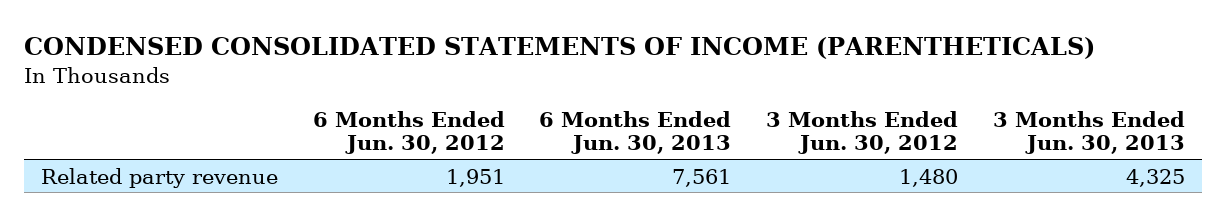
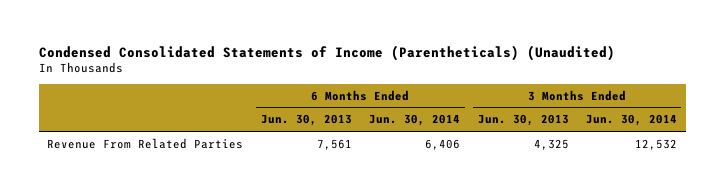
[23,37,1095,60] CONDENSED CONSOLIDATED STATEMENTS OF INCOME (PARENTHETICALS) -> [38,44,615,61] Condensed Consolidated Statements of Income (Parentheticals) (Unaudited)
[312,110,505,155] 6 Months Ended Jun. 30, 2012 -> none
[766,110,959,155] 3 Months Ended Jun. 30, 2012 -> none
none -> [369,114,461,127] Jun. 30, 2014
none -> [586,114,678,127] Jun. 30, 2014
[41,167,279,188] Related party revenue -> [47,137,244,149] Revenue From Related Parties

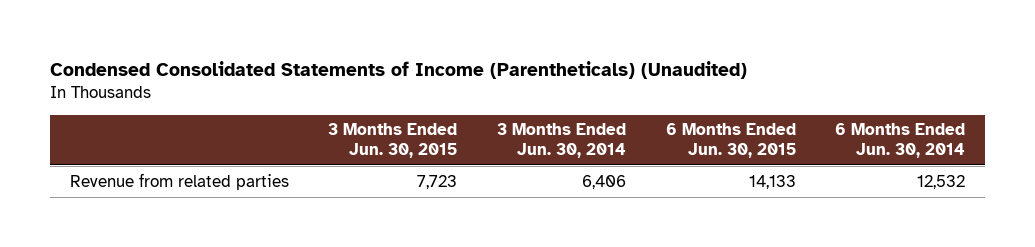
[260,114,352,127] Jun. 30, 2013 -> none
[477,114,569,127] Jun. 30, 2013 -> none
none -> [328,123,458,158] 3 Months Ended Jun. 30, 2015
none -> [665,123,796,158] 6 Months Ended Jun. 30, 2015
[47,137,244,149] Revenue From Related Parties -> [69,172,289,190] Revenue from related parties
[425,138,461,150] 6,406 -> [917,174,966,189] 12,532
[635,138,678,150] 12,532 -> [581,174,626,189] 6,406

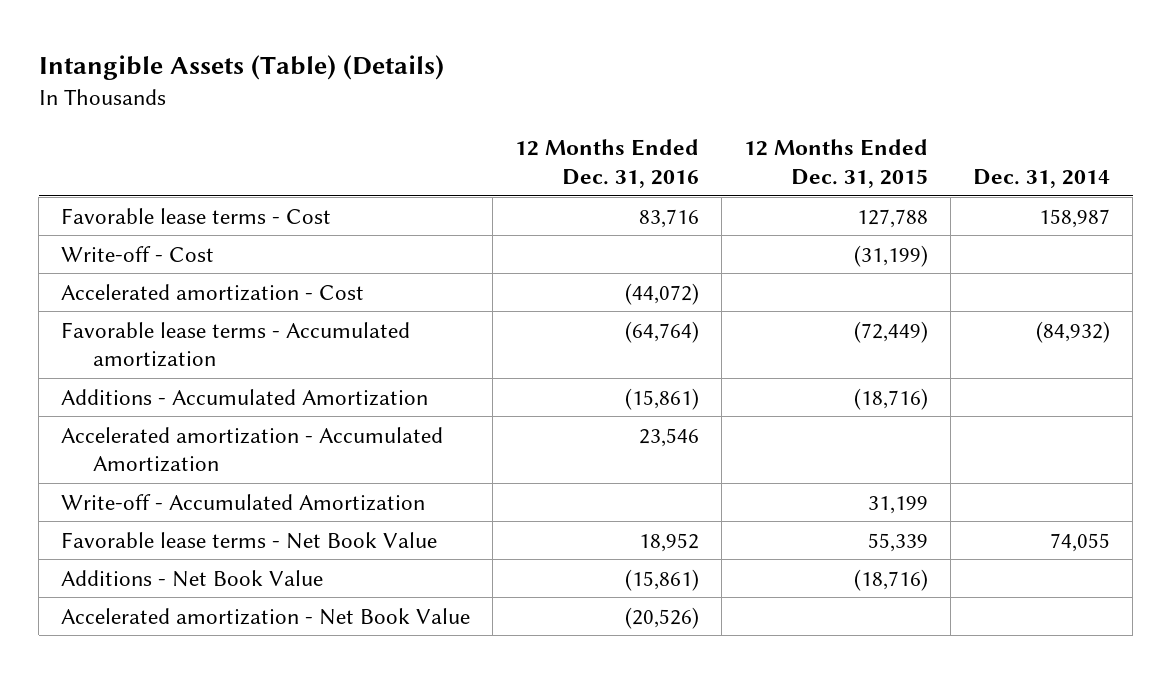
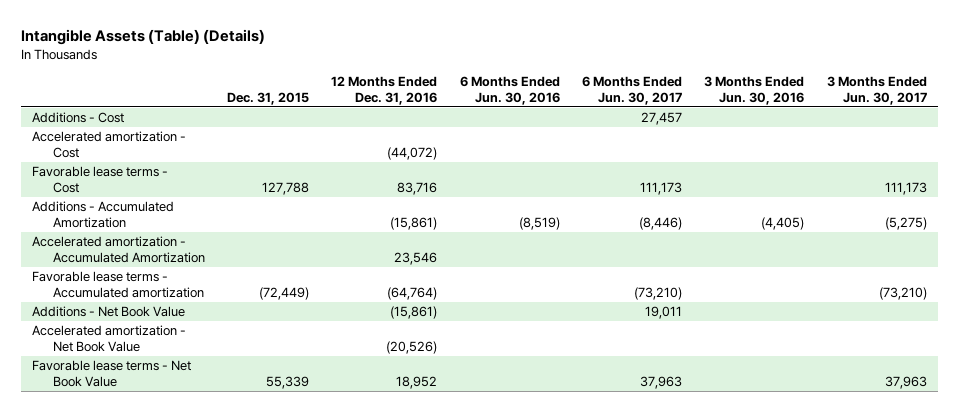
[744,139,929,188] 12 Months Ended Dec. 31, 2015 -> none
[973,168,1111,188] Dec. 31, 2014 -> none
none -> [226,91,309,105] Dec. 31, 2015
none -> [459,75,560,105] 6 Months Ended Jun. 30, 2016
none -> [582,75,683,105] 6 Months Ended Jun. 30, 2017
none -> [704,75,805,105] 3 Months Ended Jun. 30, 2016
none -> [826,75,927,105] 3 Months Ended Jun. 30, 2017
[61,245,215,262] Write-off - Cost -> none
none -> [32,112,125,124] Additions - Cost
[61,207,332,224] Favorable lease terms - Cost -> [32,166,169,194] Favorable lease terms - Cost
[61,493,426,511] Write-off - Accumulated Amortization -> none
[61,321,411,368] Favorable lease terms - Accumulated amortization -> [32,271,204,299] Favorable lease terms - Accumulated amortization
[61,531,438,549] Favorable lease terms - Net Book Value -> [32,360,192,388] Favorable lease terms - Net Book Value

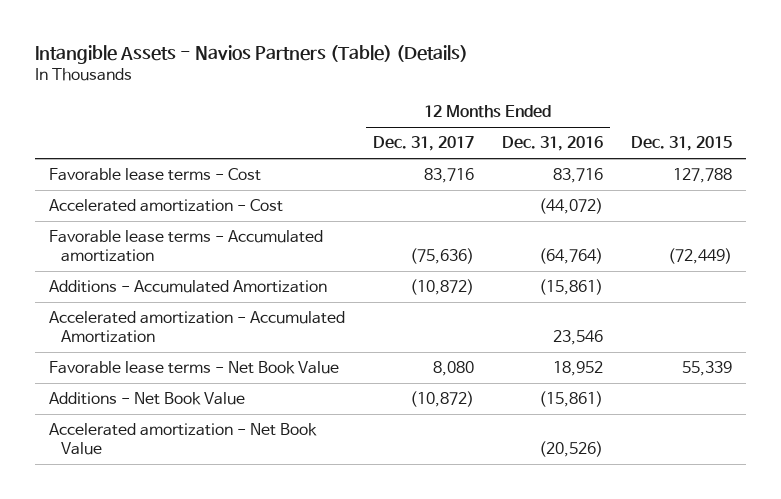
[20,29,265,46] Intangible Assets (Table) (Details) -> [34,45,468,65] Intangible Assets - Navios Partners (Table) (Details)
[459,75,560,105] 6 Months Ended Jun. 30, 2016 -> none
[582,75,683,105] 6 Months Ended Jun. 30, 2017 -> none
[704,75,805,105] 3 Months Ended Jun. 30, 2016 -> none
[826,75,927,105] 3 Months Ended Jun. 30, 2017 -> none
none -> [372,136,474,152] Dec. 31, 2017
[32,112,125,124] Additions - Cost -> none
[32,131,187,159] Accelerated amortization - Cost -> [48,199,283,213] Accelerated amortization - Cost
[32,271,204,299] Favorable lease terms - Accumulated amortization -> [48,230,323,263] Favorable lease terms - Accumulated amortization
[32,360,192,388] Favorable lease terms - Net Book Value -> [48,361,339,375] Favorable lease terms - Net Book Value

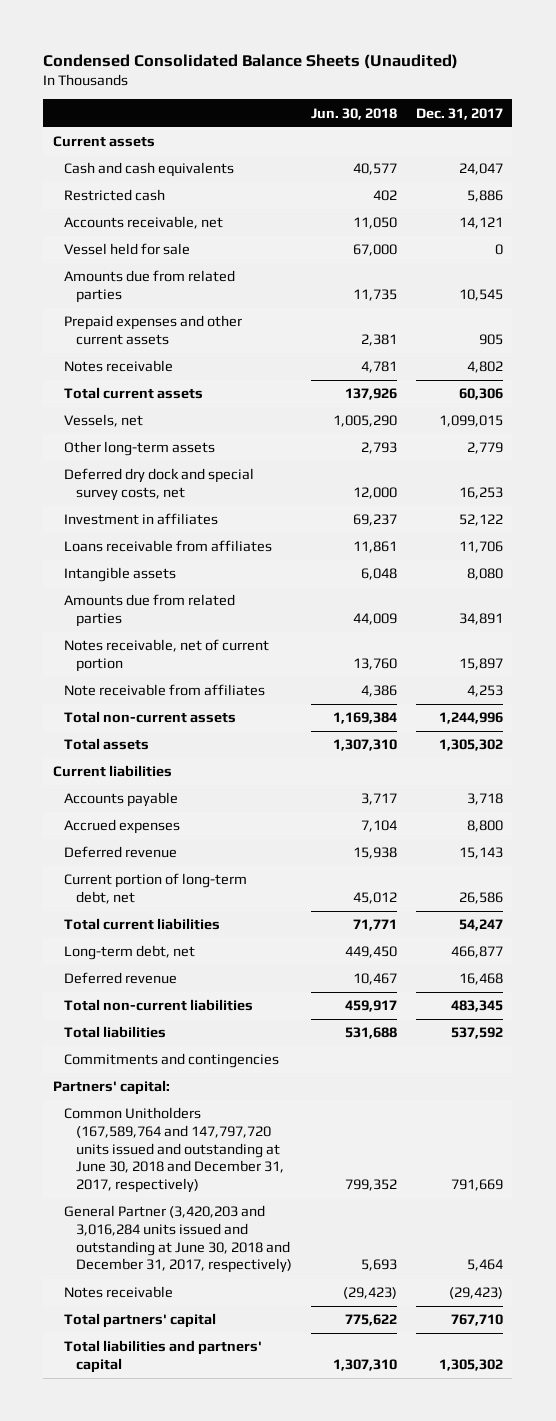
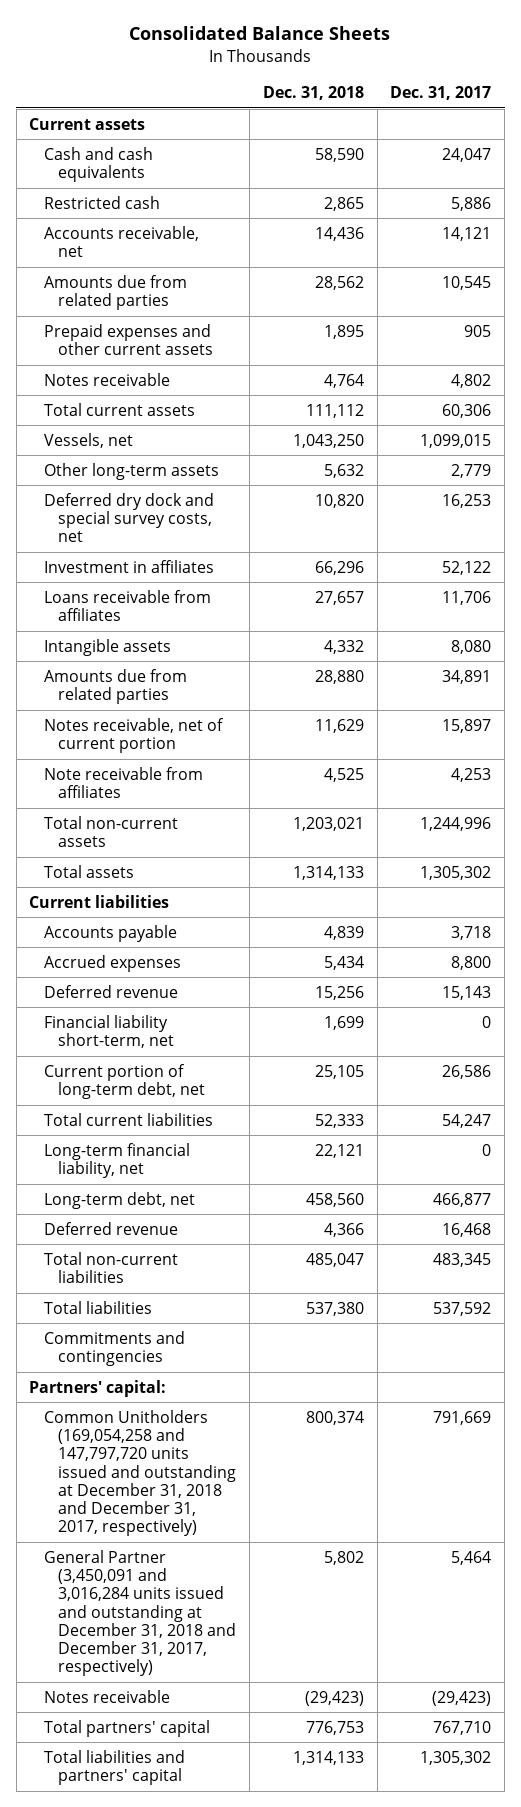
[43,53,459,69] Condensed Consolidated Balance Sheets (Unaudited) -> [129,26,391,41] Consolidated Balance Sheets
[310,107,397,120] Jun. 30, 2018 -> none
none -> [262,86,364,101] Dec. 31, 2018
[64,243,191,256] Vessel held for sale -> none
none -> [43,1014,175,1049] Financial liability short-term, net
none -> [43,1142,190,1179] Long-term financial liability, net
[64,1107,285,1194] Common Unitholders (167,589,764 and 147,797,720 units issued and outstanding at June 30, 2018 and December 31, 2017, respectively) -> [43,1409,237,1537] Common Unitholders (169,054,258 and 147,797,720 units issued and outstanding at December 31, 2018 and December 31, 2017, respectively)
[64,1205,293,1274] General Partner (3,420,203 and 3,016,284 units issued and outstanding at June 30, 2018 and December 31, 2017, respectively) -> [43,1549,237,1677] General Partner (3,450,091 and 3,016,284 units issued and outstanding at December 31, 2018 and December 31, 2017, respectively)

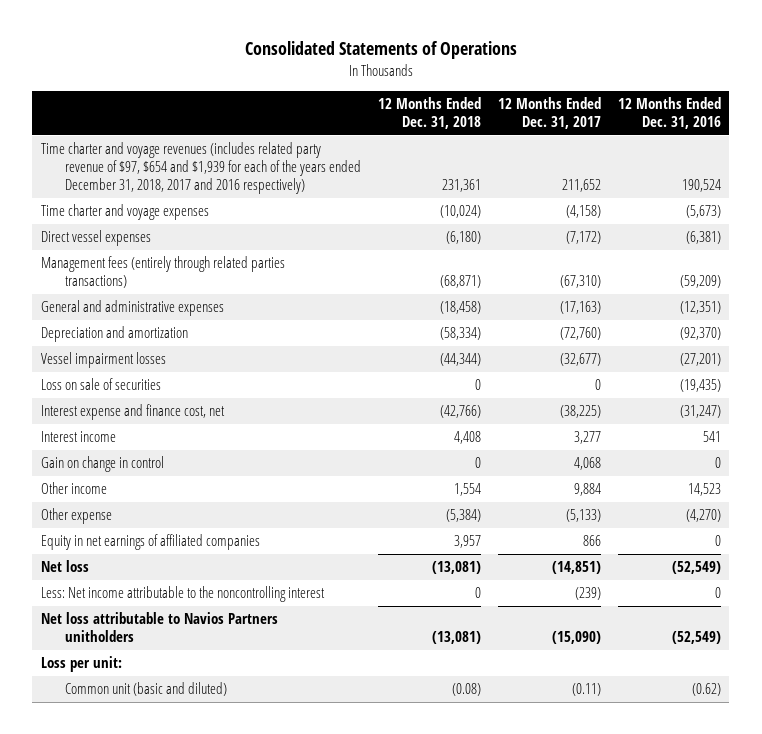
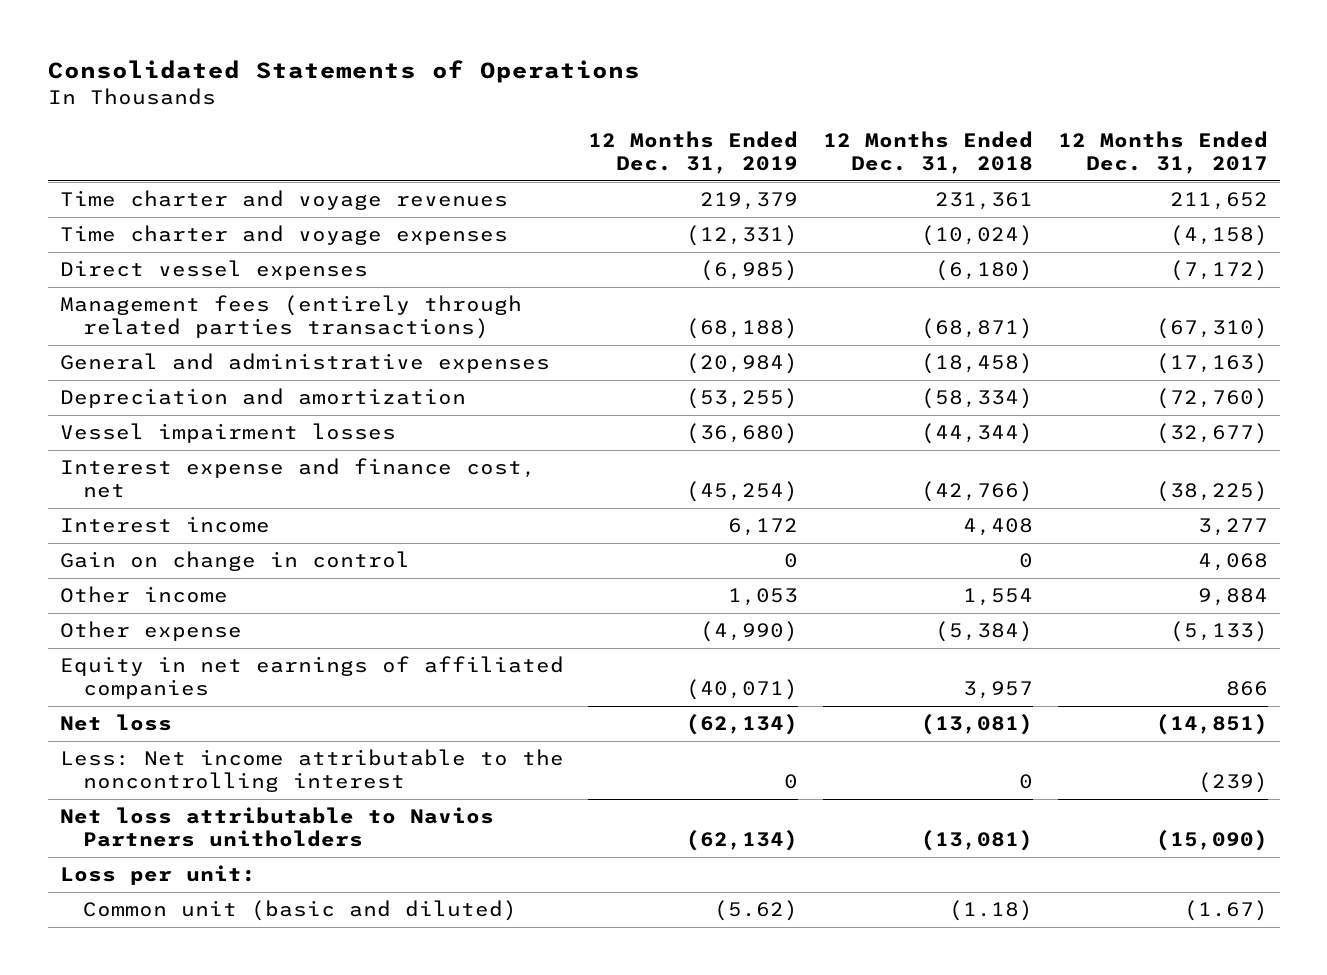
[617,97,721,129] 12 Months Ended Dec. 31, 2016 -> none
none -> [588,131,799,174] 12 Months Ended Dec. 31, 2019
[40,142,361,195] Time charter and voyage revenues (includes related party revenue of $97, $654 and $1,939 for each of the years ended December 31, 2018, 2017 and 2016 respectively) -> [59,190,508,211] Time charter and voyage revenues
[40,378,161,391] Loss on sale of securities -> none
[451,683,481,697] (0.08) -> [949,900,1034,922] (1.18)
[571,683,601,697] (0.11) -> [1183,900,1268,922] (1.67)

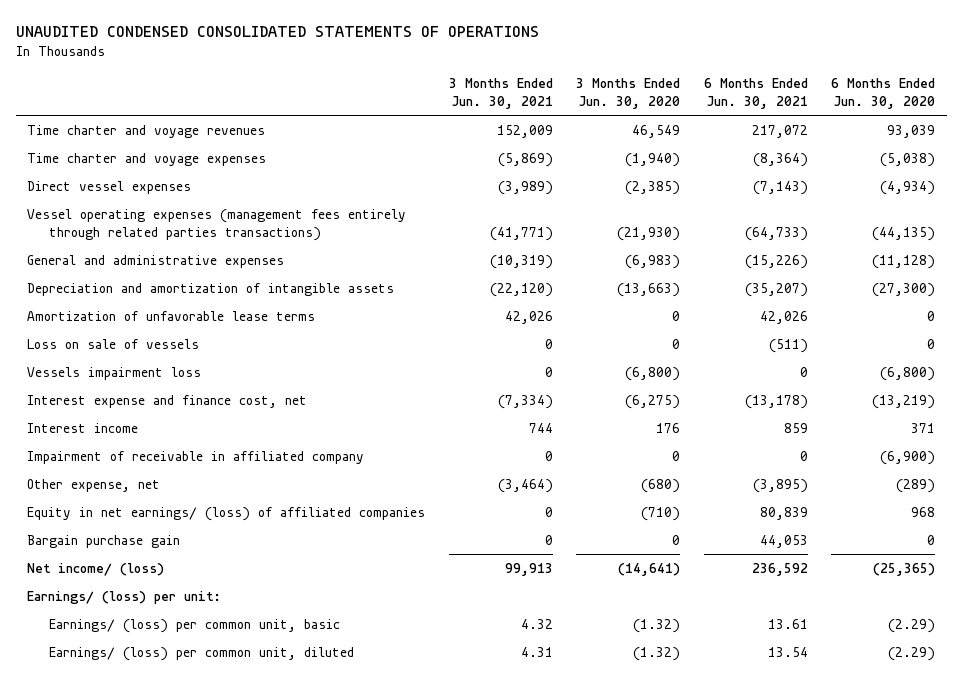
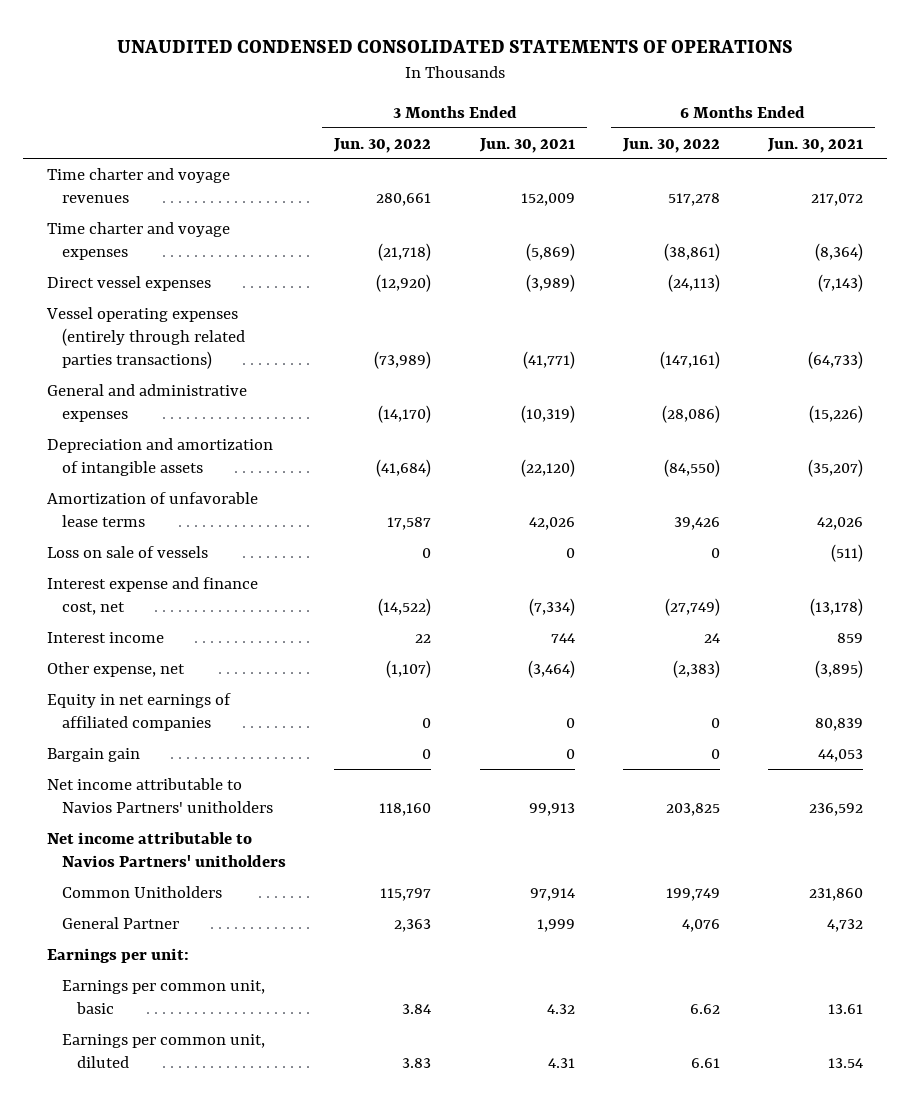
[576,78,681,109] 3 Months Ended Jun. 30, 2020 -> none
[830,78,935,109] 6 Months Ended Jun. 30, 2020 -> none
none -> [333,137,432,153] Jun. 30, 2022
none -> [621,137,720,153] Jun. 30, 2022
[27,208,407,241] Vessel operating expenses (management fees entirely through related parties transactions) -> [46,306,246,369] Vessel operating expenses (entirely through related parties transactions)
[27,366,202,380] Vessels impairment loss -> none
[27,450,365,464] Impairment of receivable in affiliated company -> none
[27,506,426,521] Equity in net earnings/ (loss) of affiliated companies -> [47,692,232,731] Equity in net earnings of affiliated companies
[27,534,181,548] Bargain purchase gain -> [47,747,141,762] Bargain gain
[27,562,165,576] Net income/ (loss) -> [47,777,274,813] Net income attributable to Navios Partners' unitholders
none -> [47,831,287,867] Net income attributable to Navios Partners' unitholders
none -> [62,885,223,898] Common Unitholders
none -> [62,916,180,929] General Partner
[27,590,222,604] Earnings/ (loss) per unit: -> [47,947,190,963] Earnings per unit:
[49,618,341,633] Earnings/ (loss) per common unit, basic -> [62,979,266,1014] Earnings per common unit, basic
[49,646,355,661] Earnings/ (loss) per common unit, diluted -> [62,1033,266,1068] Earnings per common unit, diluted

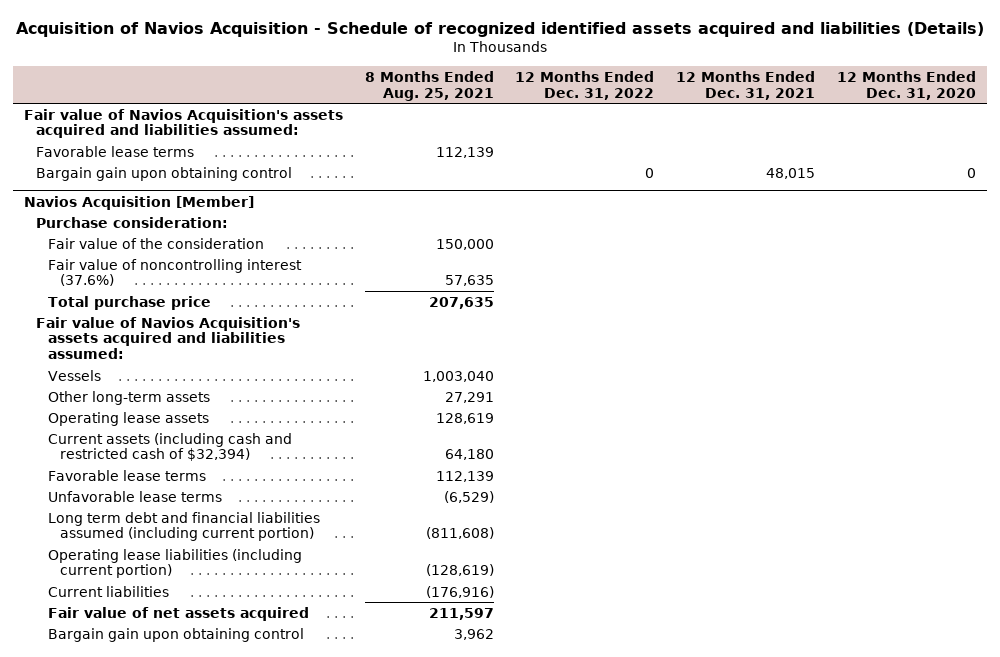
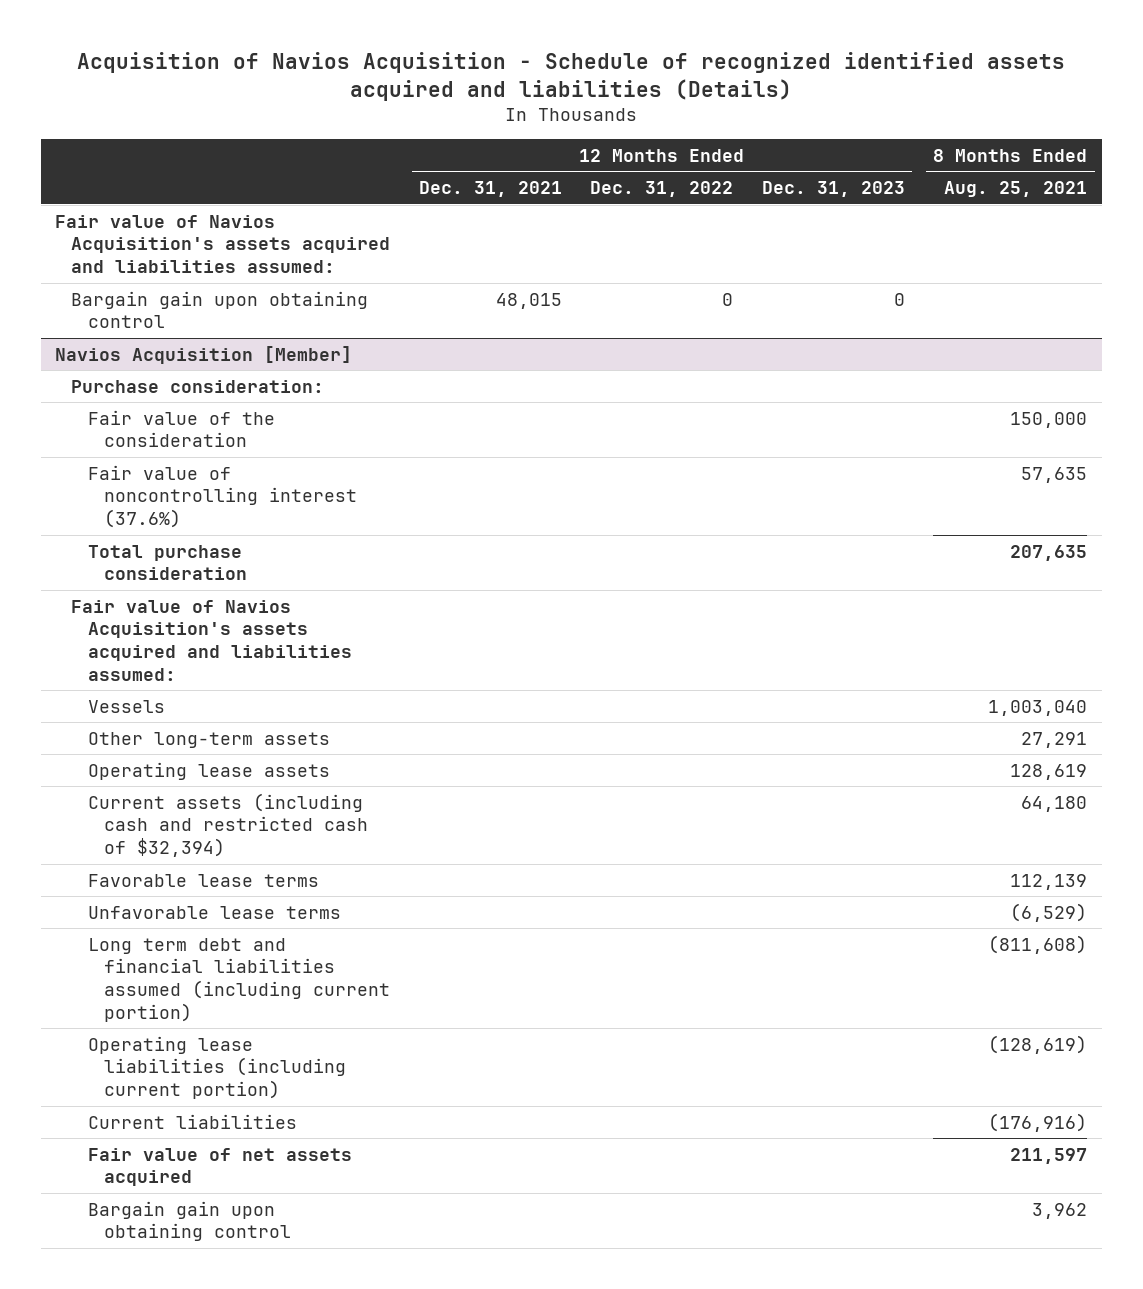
[836,70,976,100] 12 Months Ended Dec. 31, 2020 -> none
none -> [761,181,905,198] Dec. 31, 2023
[35,145,194,157] Favorable lease terms -> none
[48,295,212,310] Total purchase price -> [87,544,247,581] Total purchase consideration

